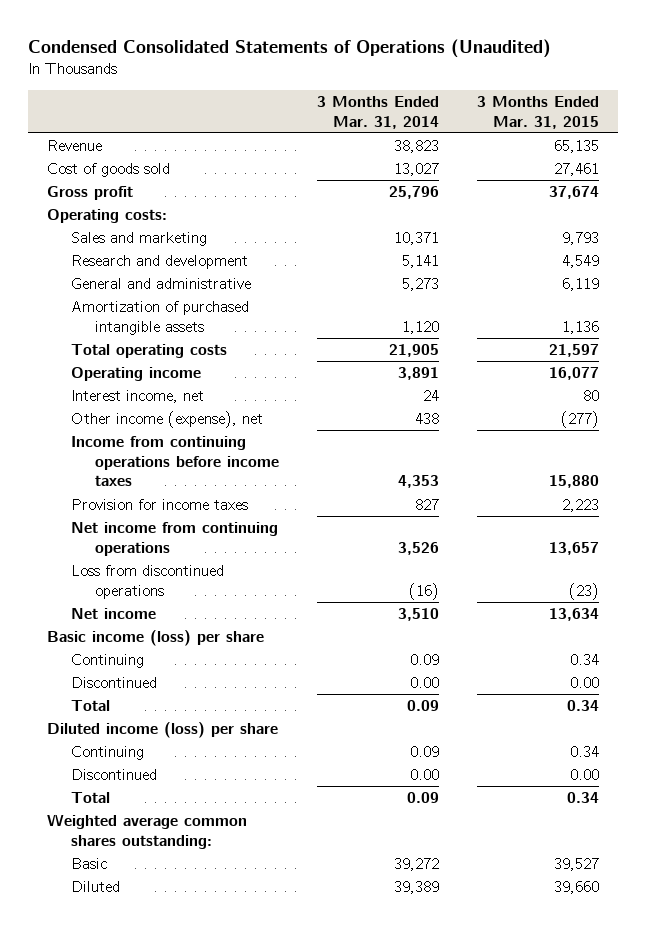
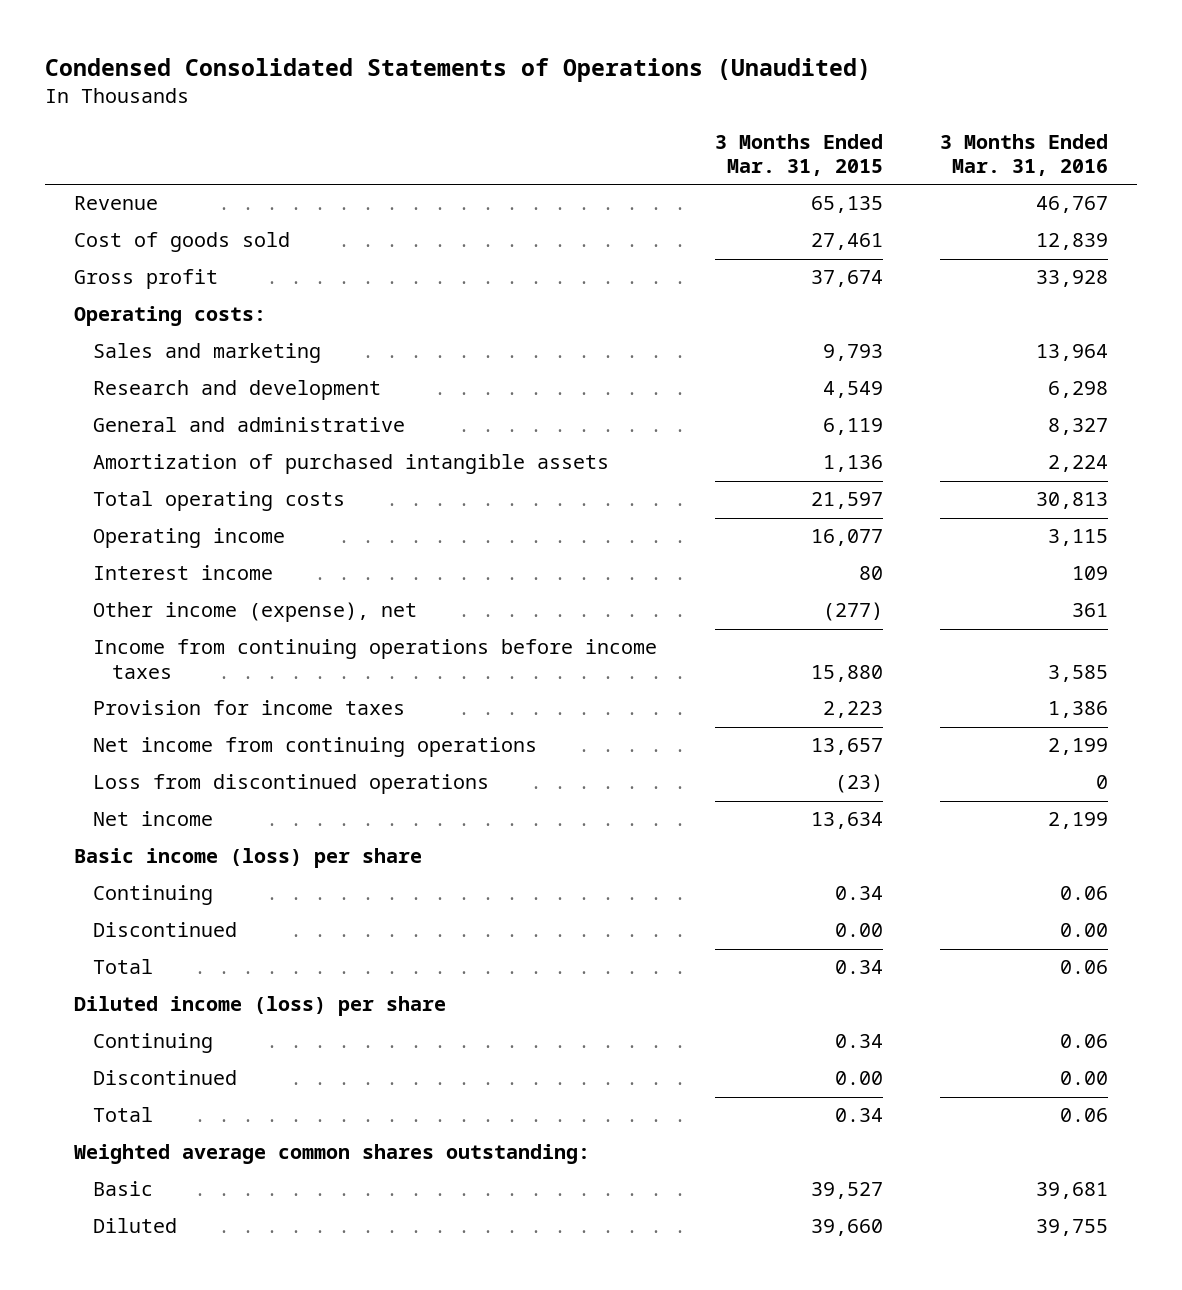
[317,96,440,129] 3 Months Ended Mar. 31, 2014 -> none
none -> [940,133,1109,177] 3 Months Ended Mar. 31, 2016
[71,390,205,404] Interest income, net -> [93,565,274,581] Interest income

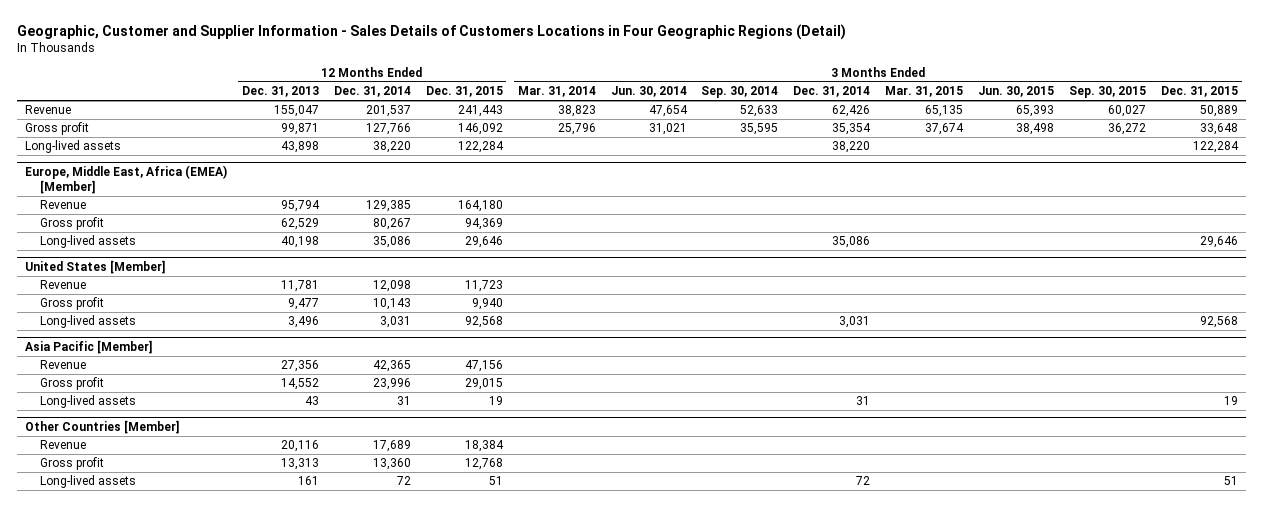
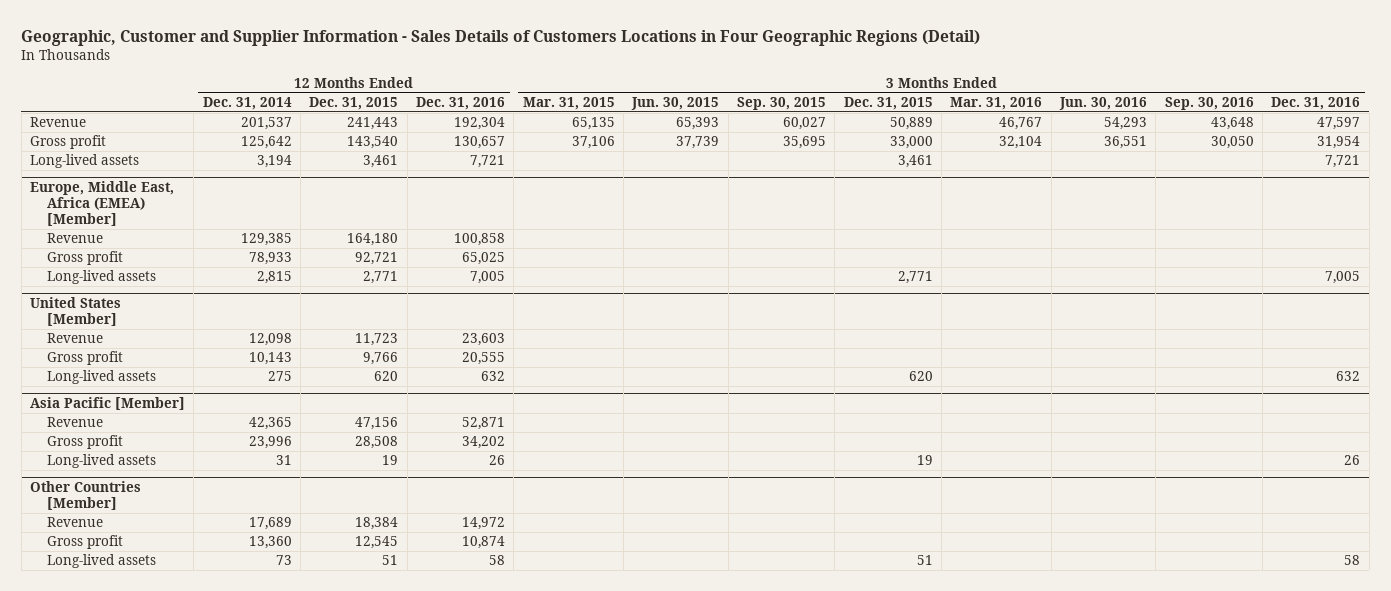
[241,86,319,98] Dec. 31, 2013 -> none
[517,86,596,98] Mar. 31, 2014 -> none
[610,86,687,98] Jun. 30, 2014 -> none
[701,86,779,99] Sep. 30, 2014 -> none
[793,86,871,98] Dec. 31, 2014 -> none
none -> [416,97,506,111] Dec. 31, 2016
none -> [950,97,1043,111] Mar. 31, 2016
none -> [1059,97,1148,111] Jun. 30, 2016
none -> [1164,97,1254,111] Sep. 30, 2016
none -> [1271,97,1361,111] Dec. 31, 2016
[365,123,411,136] 127,766 -> [240,136,292,150] 125,642
[457,123,503,136] 146,092 -> [347,136,399,150] 143,540
[925,123,965,136] 37,674 -> [571,136,615,150] 37,106
[1016,123,1055,136] 38,498 -> [676,136,720,150] 37,739
[1108,123,1147,136] 36,272 -> [783,136,827,150] 35,695
[1200,123,1239,136] 33,648 -> [889,136,933,150] 33,000
[372,141,411,154] 38,220 -> [256,155,292,169] 3,194
[457,141,504,154] 122,284 -> [363,155,399,169] 3,461
[1193,141,1240,154] 122,284 -> [897,155,933,169] 3,461
[372,218,411,231] 80,267 -> [248,252,292,266] 78,933
[464,218,503,231] 94,369 -> [355,252,399,266] 92,721
[372,236,411,249] 35,086 -> [256,271,292,285] 2,815
[464,236,503,249] 29,646 -> [363,271,399,285] 2,771
[1200,236,1239,249] 29,646 -> [897,271,933,285] 2,771
[471,298,503,311] 9,940 -> [363,352,399,366] 9,766
[379,316,411,329] 3,031 -> [267,371,292,382] 275
[464,316,503,329] 92,568 -> [374,371,399,382] 620
[1200,316,1239,329] 92,568 -> [908,371,933,382] 620
[464,378,503,391] 29,015 -> [355,436,399,450] 28,508
[464,458,503,471] 12,768 -> [355,536,399,550] 12,545
[396,476,411,486] 72 -> [275,555,292,566] 73

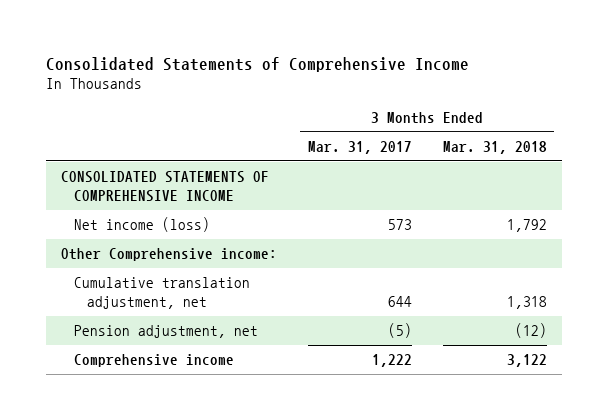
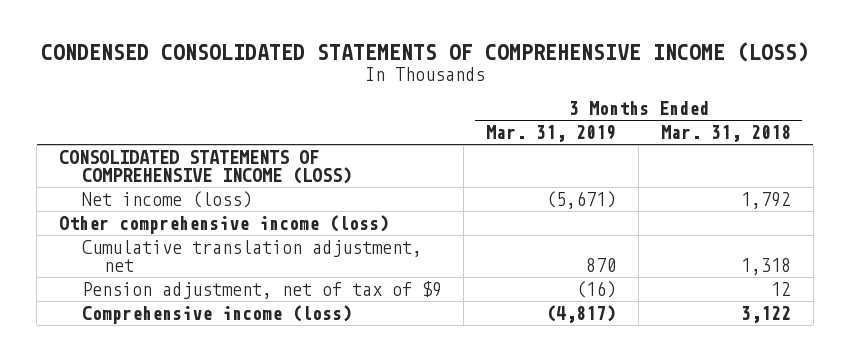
[45,56,469,72] Consolidated Statements of Comprehensive Income -> [41,42,810,63] CONDENSED CONSOLIDATED STATEMENTS OF COMPREHENSIVE INCOME (LOSS)
[308,140,413,154] Mar. 31, 2017 -> none
none -> [486,125,617,143] Mar. 31, 2019
[61,171,270,202] CONSOLIDATED STATEMENTS OF COMPREHENSIVE INCOME -> [59,149,352,184] CONSOLIDATED STATEMENTS OF COMPREHENSIVE INCOME (LOSS)
[61,248,278,262] Other Comprehensive income: -> [59,214,390,234] Other comprehensive income (loss)
[74,325,259,339] Pension adjustment, net -> [81,280,442,299] Pension adjustment, net of tax of $9
[514,323,547,339] (12) -> [771,281,792,296] 12
[74,354,235,368] Comprehensive income -> [81,304,352,324] Comprehensive income (loss)

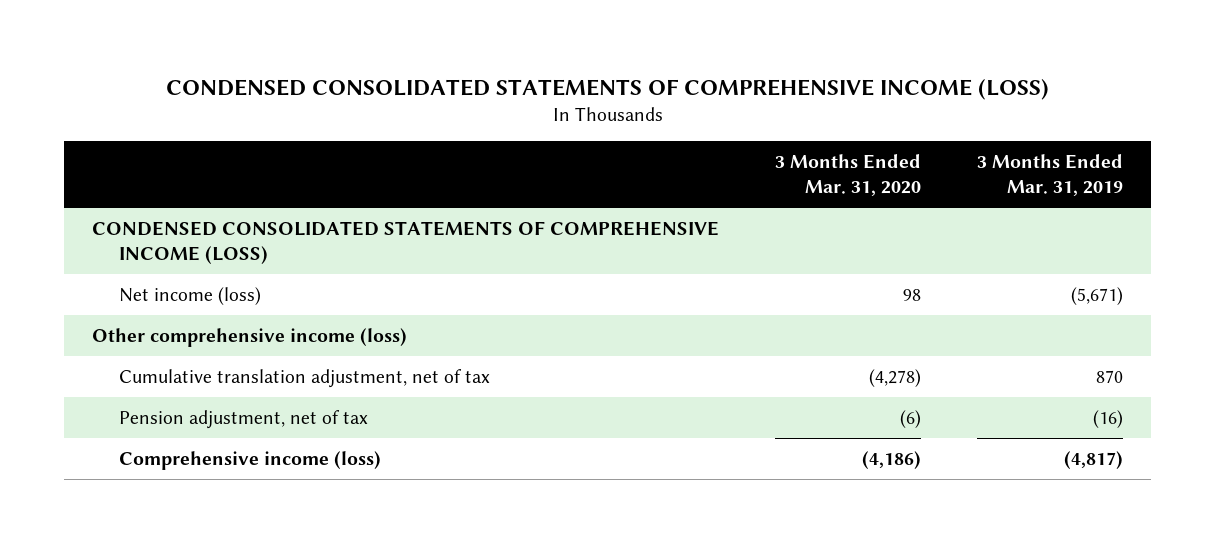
[661,125,792,143] Mar. 31, 2018 -> none
none -> [775,153,922,197] 3 Months Ended Mar. 31, 2020
[59,149,352,184] CONSOLIDATED STATEMENTS OF COMPREHENSIVE INCOME (LOSS) -> [92,220,720,265] CONDENSED CONSOLIDATED STATEMENTS OF COMPREHENSIVE INCOME (LOSS)
[81,239,422,272] Cumulative translation adjustment, net -> [118,368,490,388] Cumulative translation adjustment, net of tax
[81,280,442,299] Pension adjustment, net of tax of $9 -> [118,409,368,429] Pension adjustment, net of tax

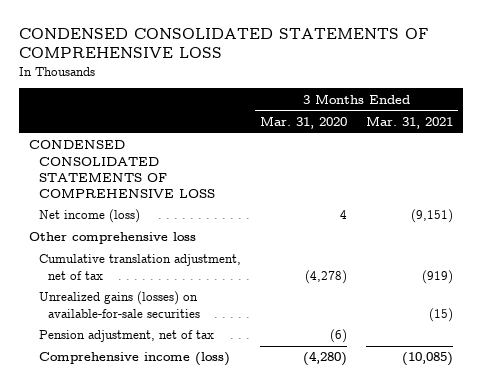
[165,78,1049,100] CONDENSED CONSOLIDATED STATEMENTS OF COMPREHENSIVE INCOME (LOSS) -> [19,27,430,59] CONDENSED CONSOLIDATED STATEMENTS OF COMPREHENSIVE LOSS
[977,153,1124,197] 3 Months Ended Mar. 31, 2019 -> none
none -> [366,115,454,129] Mar. 31, 2021
[92,220,720,265] CONDENSED CONSOLIDATED STATEMENTS OF COMPREHENSIVE INCOME (LOSS) -> [28,140,215,198] CONDENSED CONSOLIDATED STATEMENTS OF COMPREHENSIVE LOSS
[903,288,922,301] 98 -> [340,210,348,220] 4
[92,327,408,347] Other comprehensive income (loss) -> [28,232,196,245] Other comprehensive loss
none -> [38,291,201,318] Unrealized gains (losses) on available-for-sale securities
[862,450,922,469] (4,186) -> [303,351,348,367] (4,280)

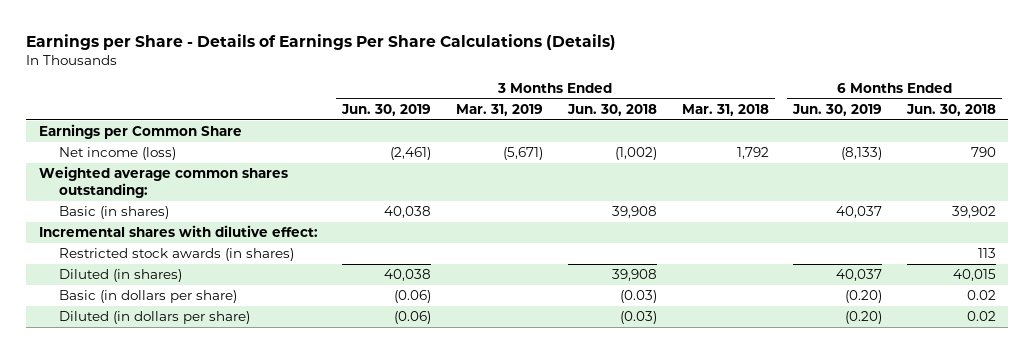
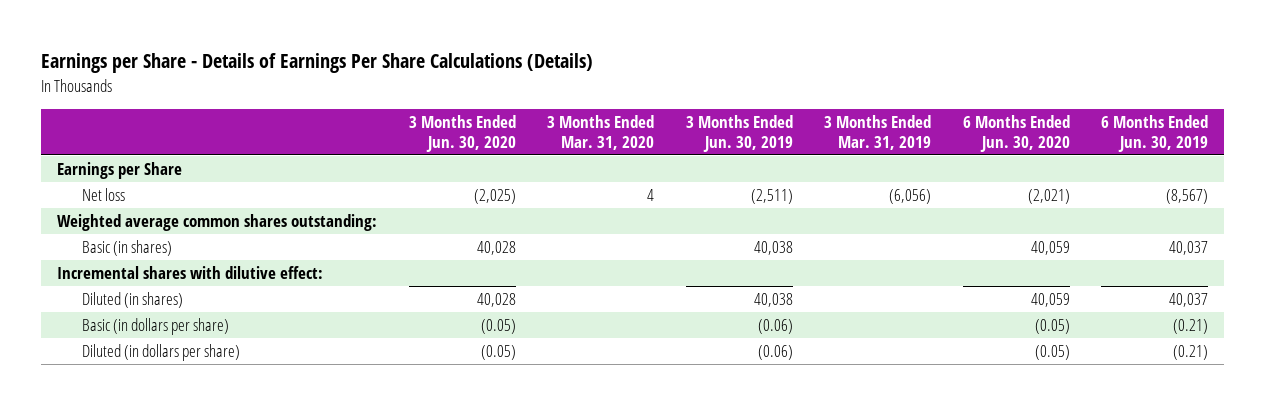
[566,104,657,117] Jun. 30, 2018 -> none
[681,104,769,117] Mar. 31, 2018 -> none
[906,104,997,117] Jun. 30, 2018 -> none
none -> [408,114,516,153] 3 Months Ended Jun. 30, 2020
none -> [547,114,655,151] 3 Months Ended Mar. 31, 2020
none -> [962,114,1070,153] 6 Months Ended Jun. 30, 2020
[38,124,242,140] Earnings per Common Share -> [57,161,183,179] Earnings per Share
[58,147,176,161] Net income (loss) -> [82,187,126,201] Net loss
[390,147,432,161] (2,461) -> [750,188,793,204] (2,511)
[503,147,544,161] (5,671) -> [889,188,932,204] (6,056)
[841,147,883,161] (8,133) -> [1166,188,1209,204] (8,567)
[58,248,294,262] Restricted stock awards (in shares) -> none
[845,290,883,304] (0.20) -> [1173,318,1209,334] (0.21)
[845,311,883,325] (0.20) -> [1173,344,1209,360] (0.21)

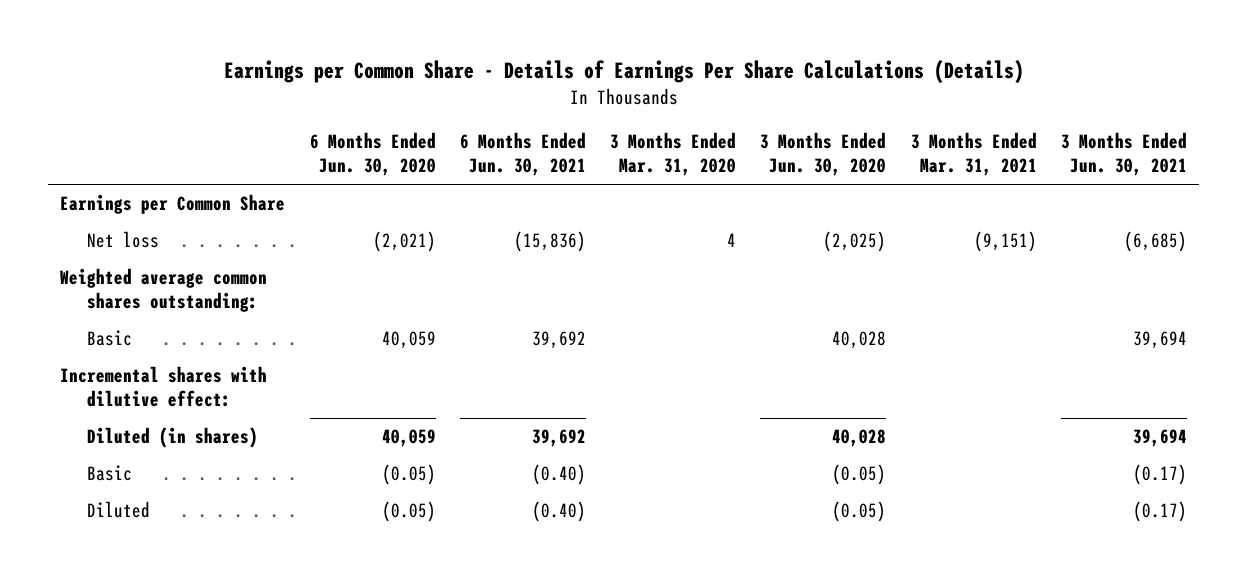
[41,53,594,74] Earnings per Share - Details of Earnings Per Share Calculations (Details) -> [223,60,1024,85] Earnings per Common Share - Details of Earnings Per Share Calculations (Details)
[685,114,793,153] 3 Months Ended Jun. 30, 2019 -> none
[824,114,932,151] 3 Months Ended Mar. 31, 2019 -> none
[1101,114,1209,153] 6 Months Ended Jun. 30, 2019 -> none
none -> [459,132,586,177] 6 Months Ended Jun. 30, 2021
none -> [910,132,1037,177] 3 Months Ended Mar. 31, 2021
none -> [1060,132,1187,177] 3 Months Ended Jun. 30, 2021
[57,161,183,179] Earnings per Share -> [60,194,286,215] Earnings per Common Share
[82,239,173,256] Basic (in shares) -> [86,330,132,347] Basic
[82,317,230,335] Basic (in dollars per share) -> [86,465,132,482] Basic
[82,343,241,361] Diluted (in dollars per share) -> [86,501,150,519] Diluted

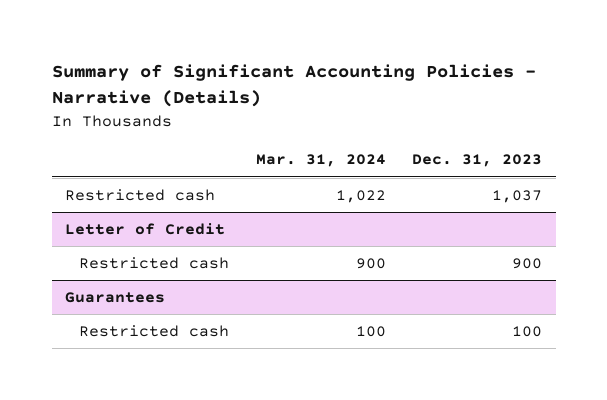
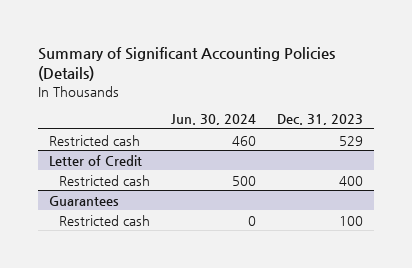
[51,64,536,108] Summary of Significant Accounting Policies - Narrative (Details) -> [38,47,336,82] Summary of Significant Accounting Policies (Details)
[255,154,386,168] Mar. 31, 2024 -> none
none -> [171,114,257,126] Jun. 30, 2024
[492,189,543,203] 1,037 -> [339,135,364,146] 529
[512,257,543,269] 900 -> [339,175,364,186] 400

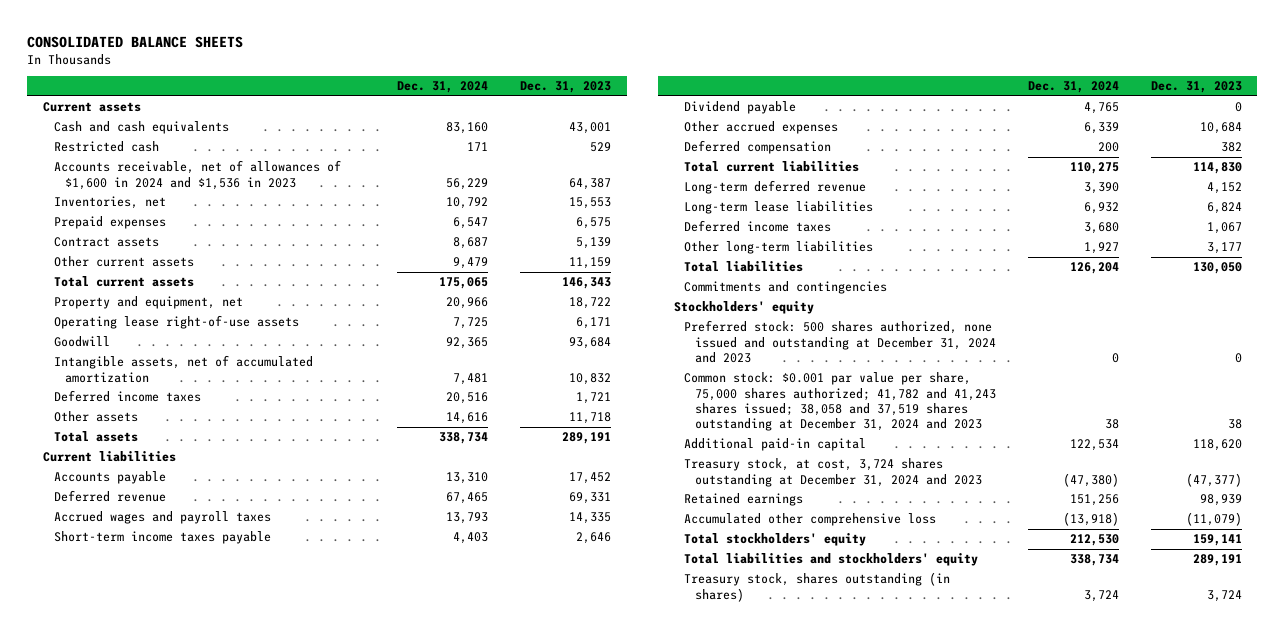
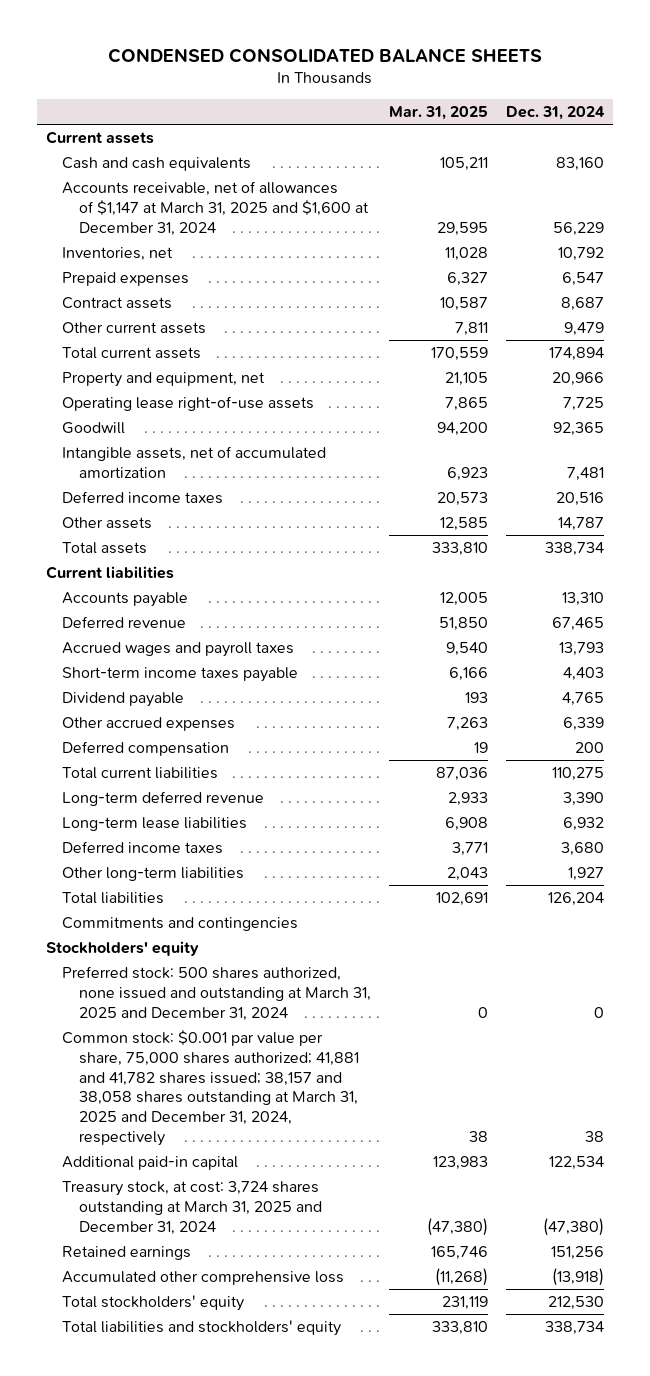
[27,35,244,48] CONSOLIDATED BALANCE SHEETS -> [107,47,542,63] CONDENSED CONSOLIDATED BALANCE SHEETS
[519,81,611,94] Dec. 31, 2023 -> none
none -> [388,106,488,121] Mar. 31, 2025
[53,141,159,153] Restricted cash -> none
[53,160,341,190] Accounts receivable, net of allowances of $1,600 in 2024 and $1,536 in 2023 -> [62,180,369,236] Accounts receivable, net of allowances of $1,147 at March 31, 2025 and $1,600 at December 31, 2024
[439,277,489,290] 175,065 -> [548,346,604,361] 174,894
[446,412,489,425] 14,616 -> [557,516,604,531] 14,787
[684,320,997,364] Preferred stock: 500 shares authorized, none issued and outstanding at December 31, 2024 and 2023 -> [62,965,371,1021] Preferred stock: 500 shares authorized, none issued and outstanding at March 31, 2025 and December 31, 2024
[684,372,997,432] Common stock: $0.001 par value per share, 75,000 shares authorized; 41,782 and 41,243 shares issued; 38,058 and 37,519 shares outstanding at December 31, 2024 and 2023 -> [62,1029,359,1146] Common stock: $0.001 par value per share, 75,000 shares authorized; 41,881 and 41,782 shares issued; 38,157 and 38,058 shares outstanding at March 31, 2025 and December 31, 2024, respectively
[684,458,983,487] Treasury stock, at cost, 3,724 shares outstanding at December 31, 2024 and 2023 -> [62,1180,322,1235] Treasury stock, at cost: 3,724 shares outstanding at March 31, 2025 and December 31, 2024
[684,572,951,602] Treasury stock, shares outstanding (in shares) -> none

